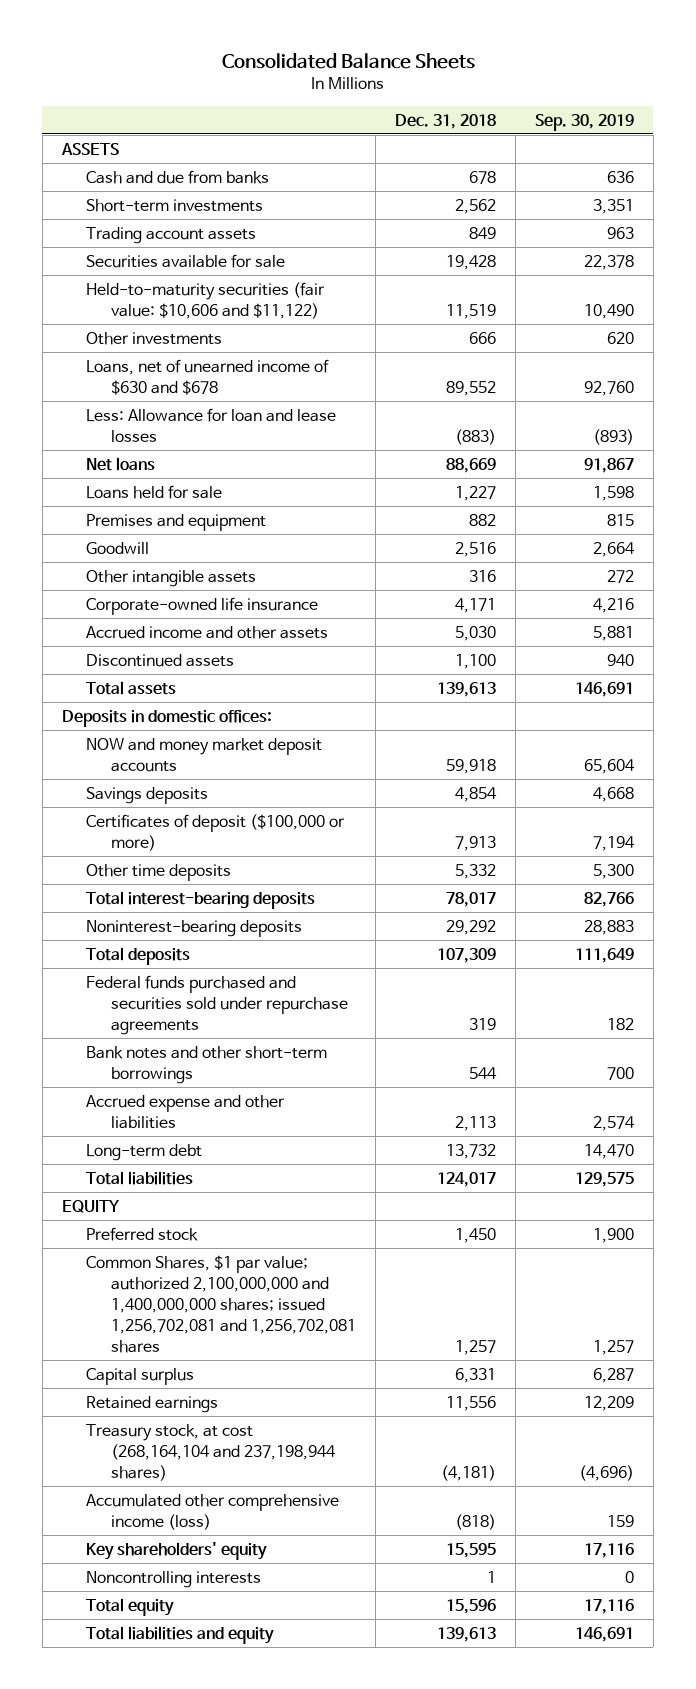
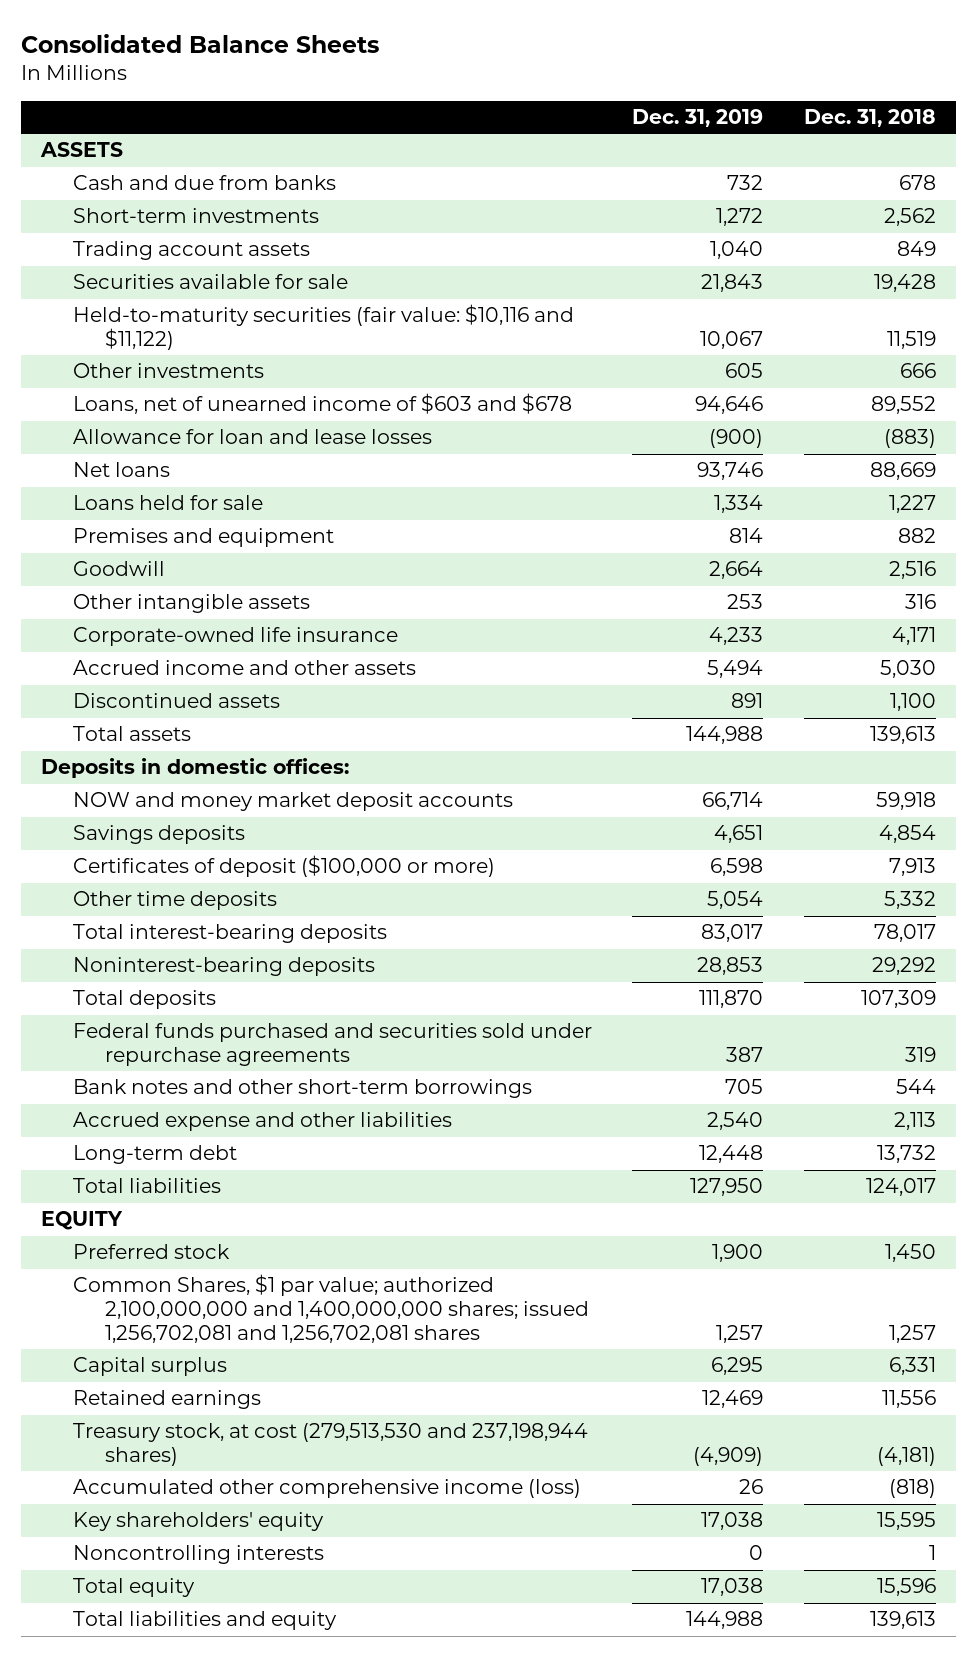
[534,113,634,131] Sep. 30, 2019 -> none
none -> [632,109,764,128] Dec. 31, 2019
[86,281,326,319] Held-to-maturity securities (fair value: $10,606 and $11,122) -> [73,304,575,351] Held-to-maturity securities (fair value: $10,116 and $11,122)
[86,358,330,395] Loans, net of unearned income of $630 and $678 -> [73,393,573,415] Loans, net of unearned income of $603 and $678
[86,407,337,442] Less: Allowance for loan and lease losses -> [73,429,433,445] Allowance for loan and lease losses
[86,1423,336,1481] Treasury stock, at cost (268,164,104 and 237,198,944 shares) -> [73,1423,589,1467] Treasury stock, at cost (279,513,530 and 237,198,944 shares)

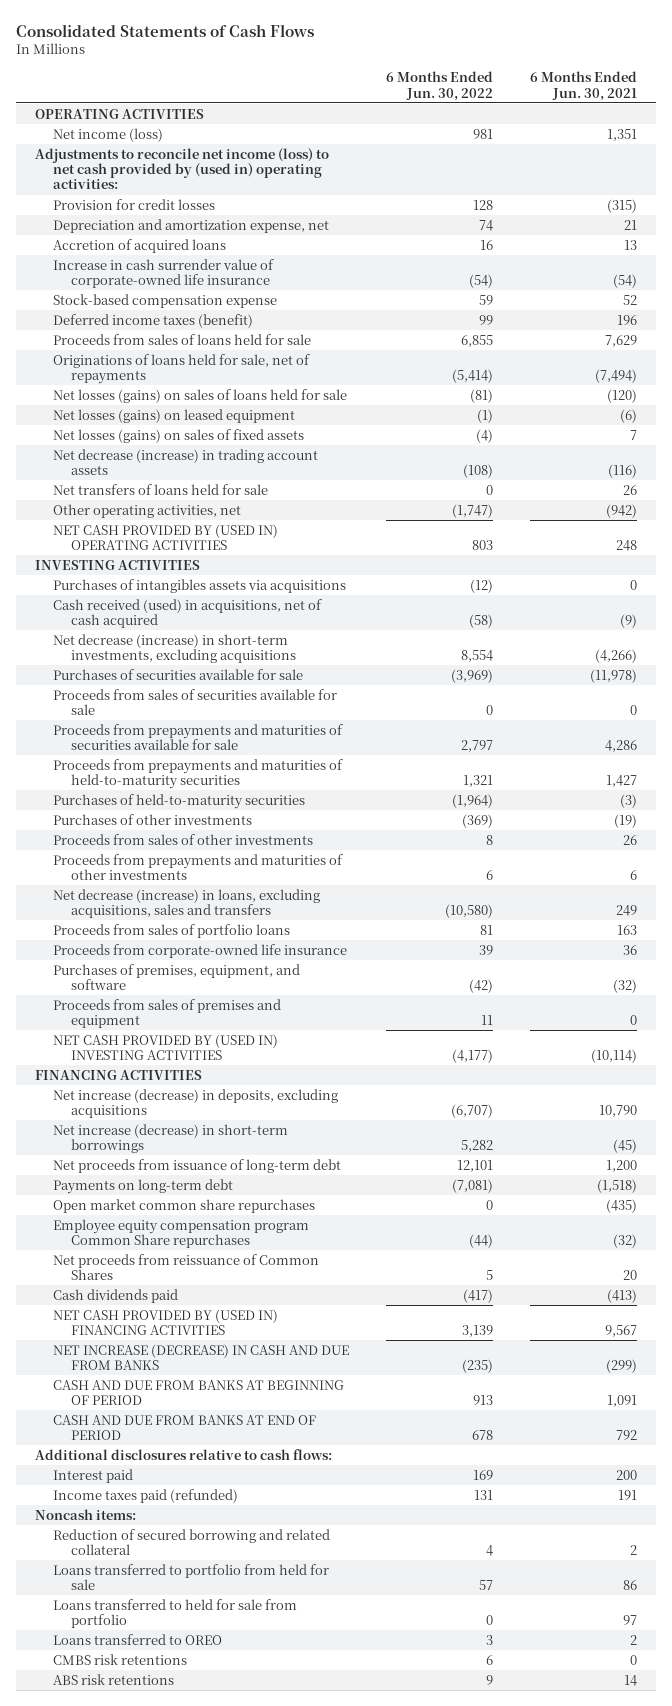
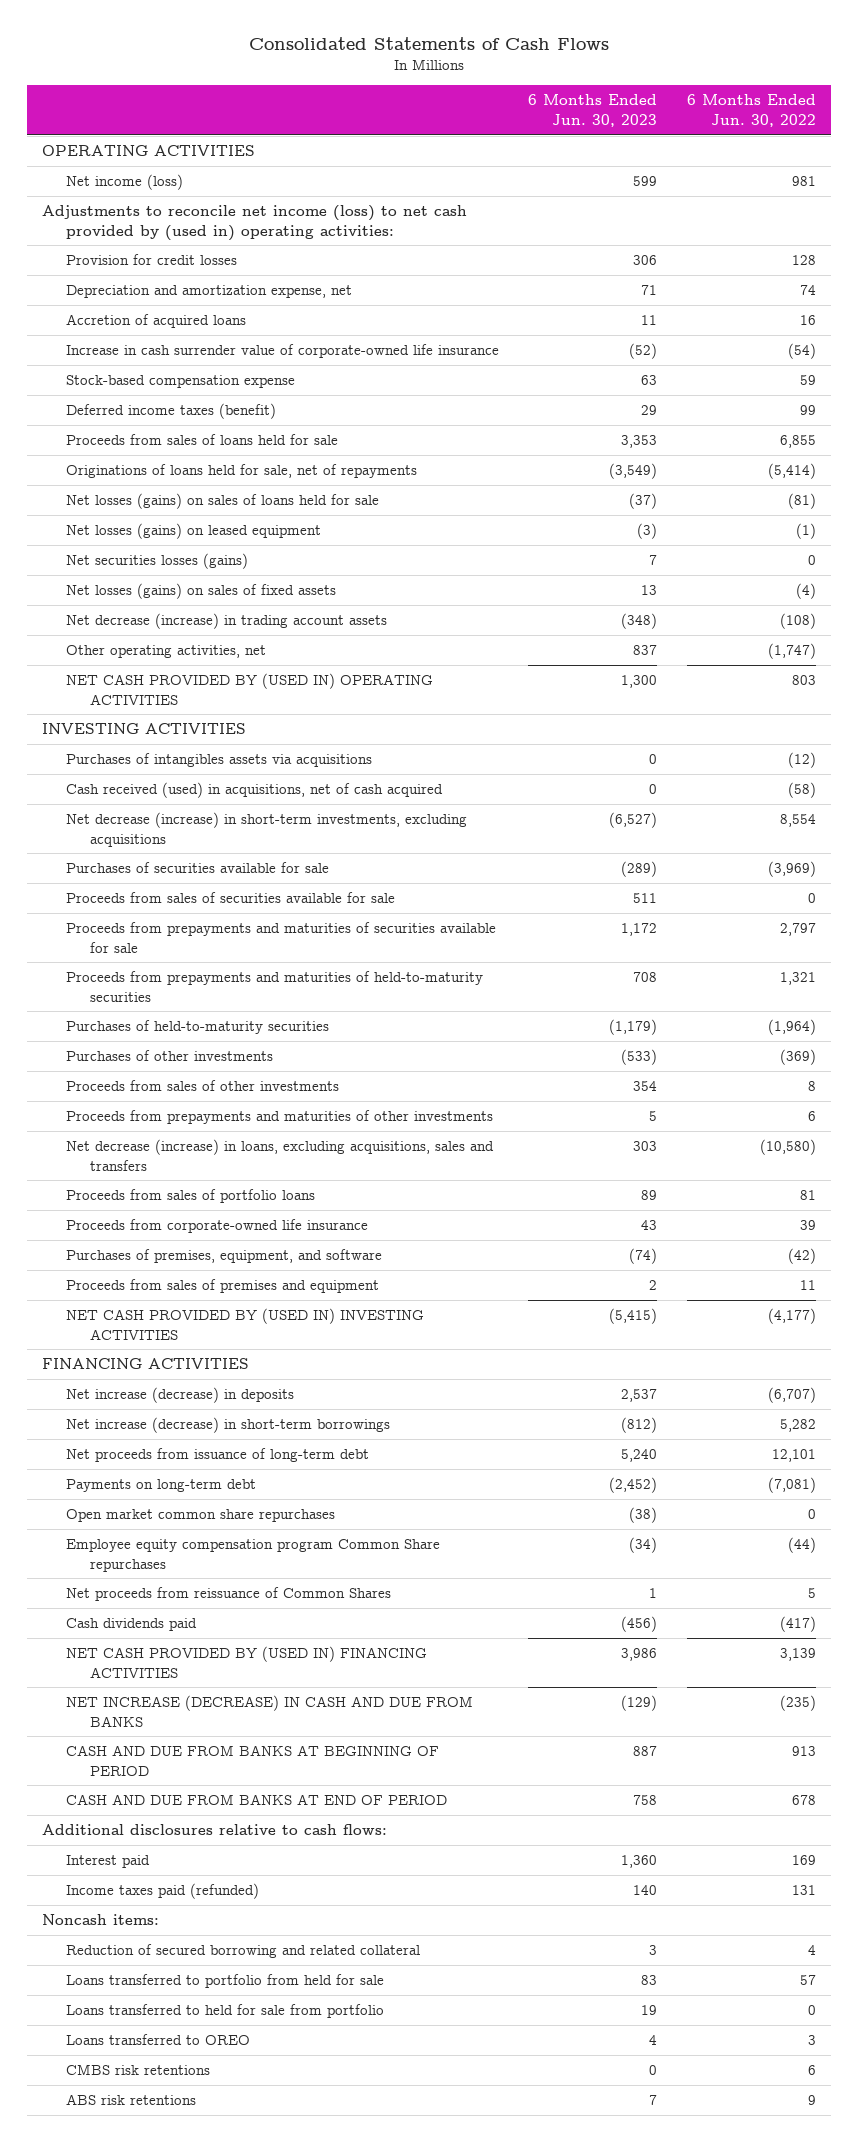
[530,71,638,101] 6 Months Ended Jun. 30, 2021 -> none
none -> [528,94,658,127] 6 Months Ended Jun. 30, 2023
none -> [65,553,248,570] Net securities losses (gains)
[52,483,268,495] Net transfers of loans held for sale -> none
[52,1088,338,1119] Net increase (decrease) in deposits, excluding acquisitions -> [65,1387,294,1404] Net increase (decrease) in deposits

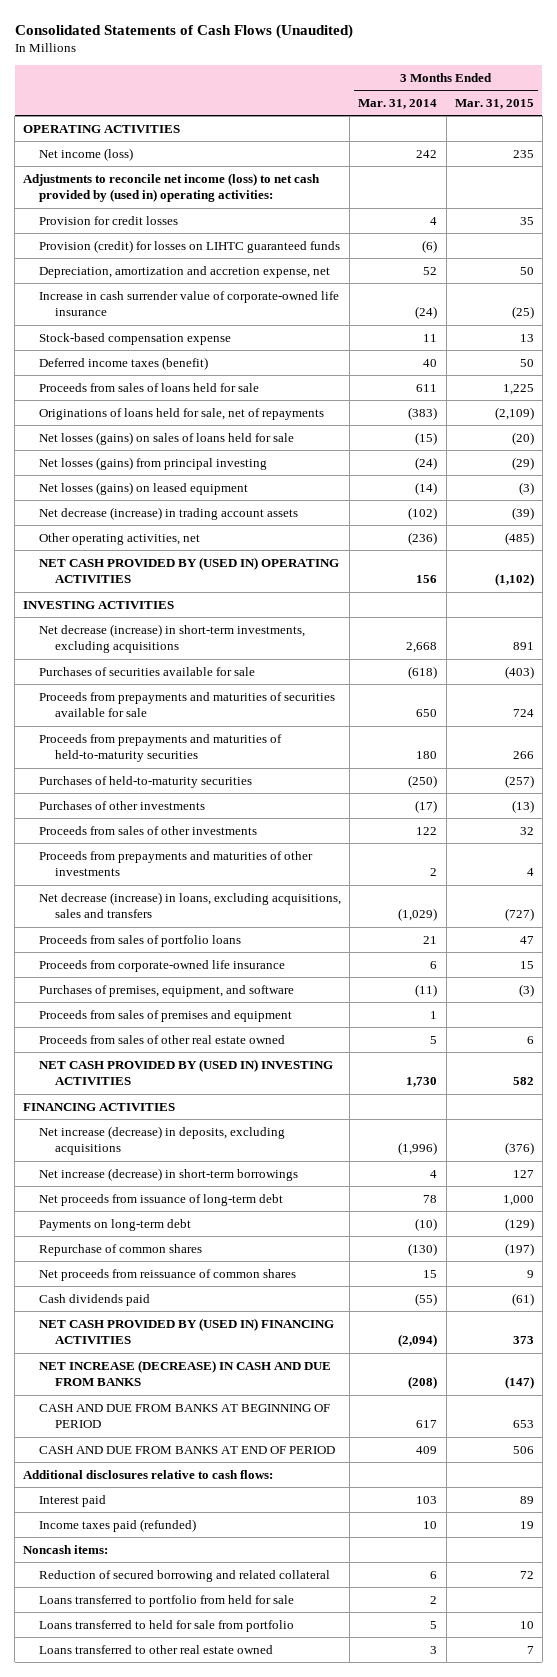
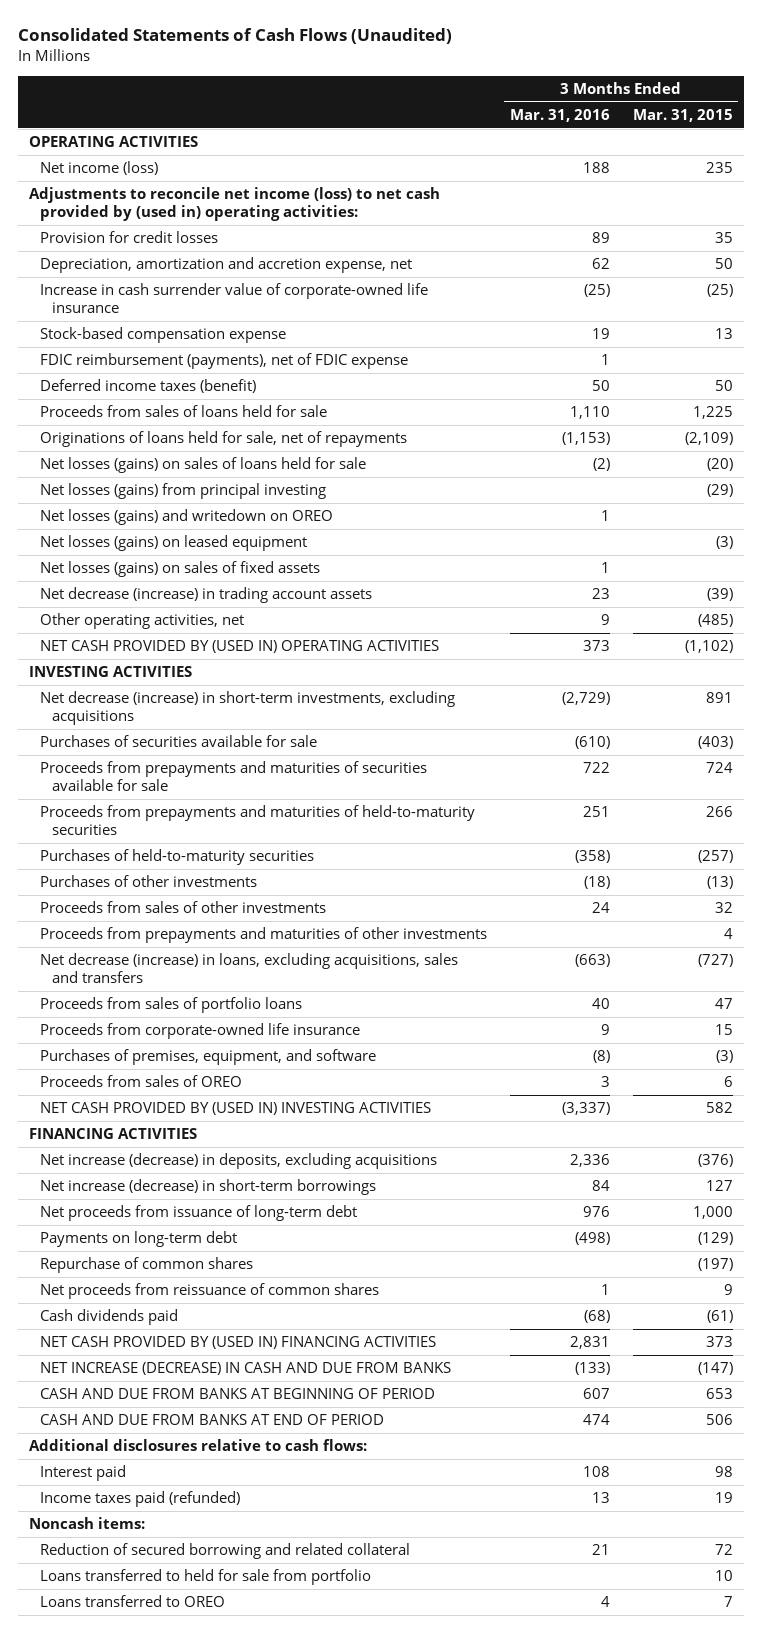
[358,98,438,109] Mar. 31, 2014 -> none
none -> [510,109,611,123] Mar. 31, 2016
[39,239,341,253] Provision (credit) for losses on LIHTC guaranteed funds -> none
none -> [40,353,409,370] FDIC reimbursement (payments), net of FDIC expense
none -> [40,509,334,526] Net losses (gains) and writedown on OREO
none -> [40,561,321,578] Net losses (gains) on sales of fixed assets
[39,1009,293,1022] Proceeds from sales of premises and equipment -> none
[39,1034,286,1044] Proceeds from sales of other real estate owned -> [40,1075,243,1088] Proceeds from sales of OREO
[519,1495,534,1504] 89 -> [714,1466,733,1478] 98
[39,1594,295,1607] Loans transferred to portfolio from held for sale -> none
[39,1644,274,1654] Loans transferred to other real estate owned -> [40,1595,226,1608] Loans transferred to OREO

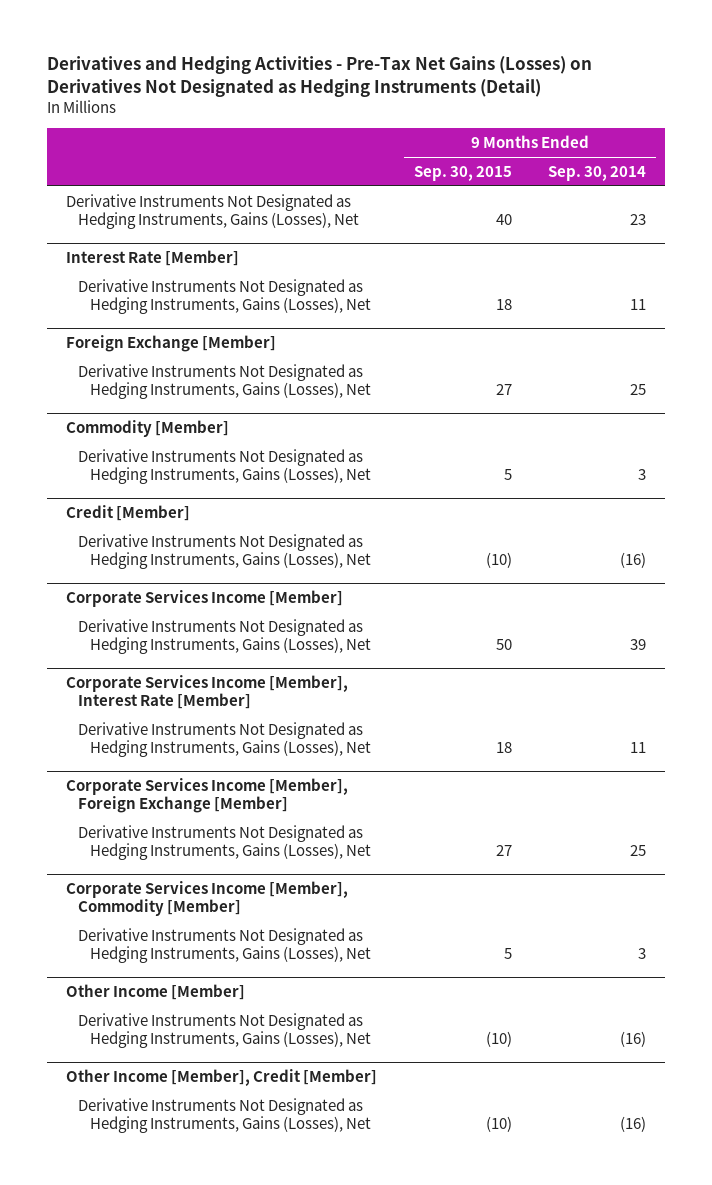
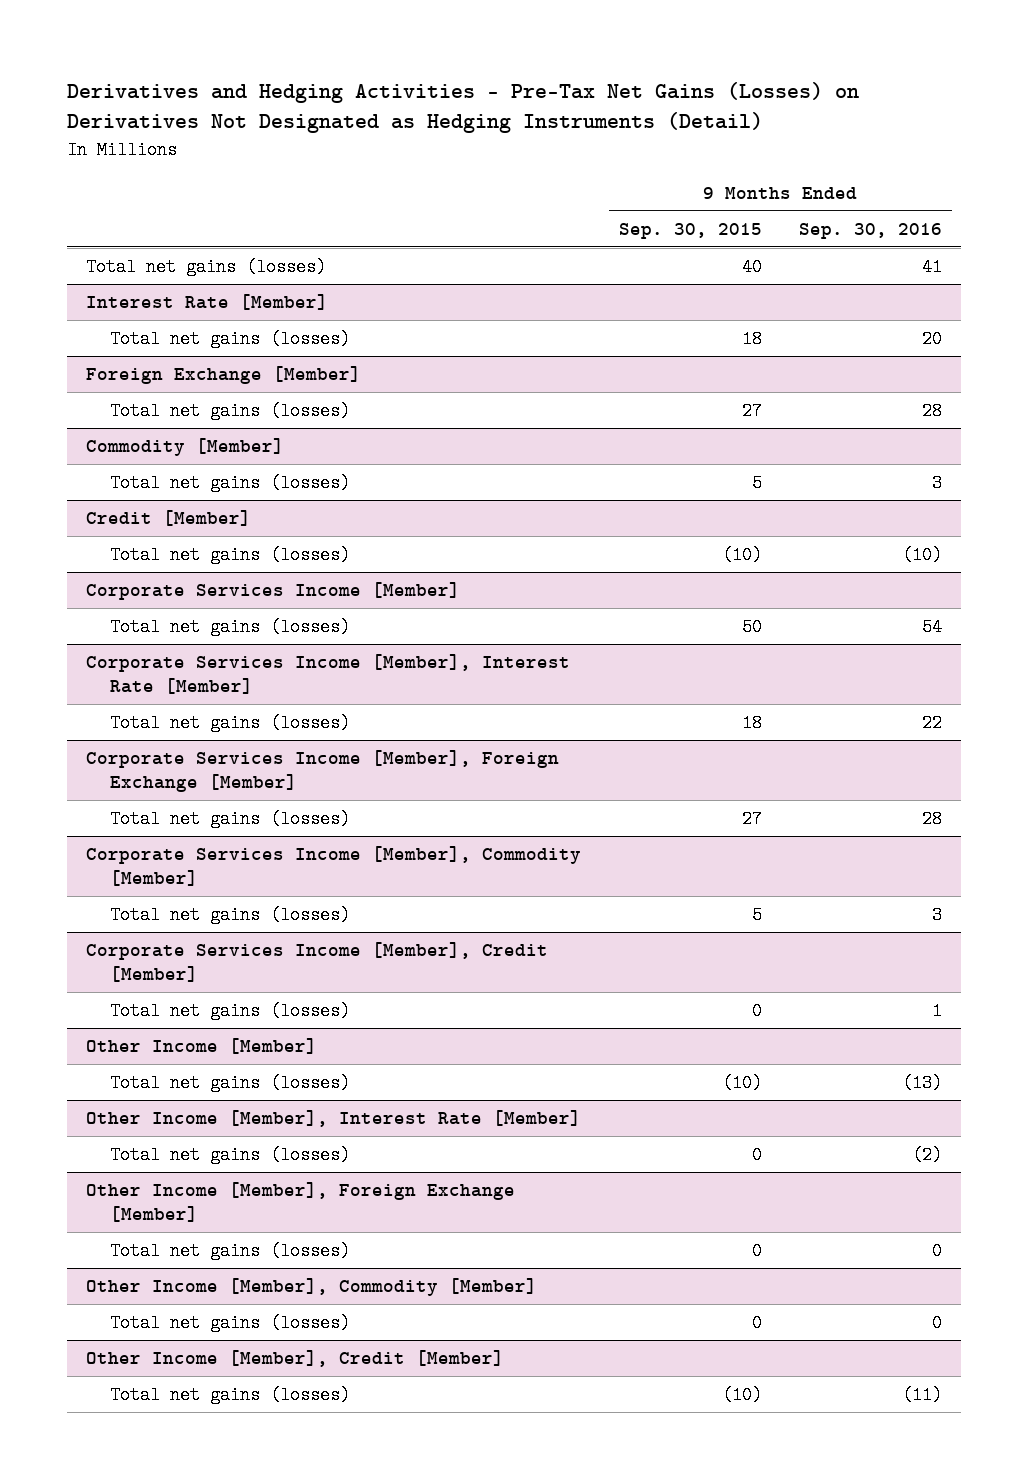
[548,165,647,181] Sep. 30, 2014 -> none
none -> [799,222,943,239] Sep. 30, 2016
[65,193,360,229] Derivative Instruments Not Designated as Hedging Instruments, Gains (Losses), Net -> [85,258,326,277] Total net gains (losses)
[78,278,372,314] Derivative Instruments Not Designated as Hedging Instruments, Gains (Losses), Net -> [110,330,351,349] Total net gains (losses)
[78,363,372,399] Derivative Instruments Not Designated as Hedging Instruments, Gains (Losses), Net -> [110,402,351,421] Total net gains (losses)
[78,448,372,484] Derivative Instruments Not Designated as Hedging Instruments, Gains (Losses), Net -> [110,474,351,493] Total net gains (losses)
[78,533,372,569] Derivative Instruments Not Designated as Hedging Instruments, Gains (Losses), Net -> [110,546,351,565] Total net gains (losses)
[78,618,372,654] Derivative Instruments Not Designated as Hedging Instruments, Gains (Losses), Net -> [110,618,351,637] Total net gains (losses)
[78,721,372,757] Derivative Instruments Not Designated as Hedging Instruments, Gains (Losses), Net -> [110,714,351,733] Total net gains (losses)
[78,824,372,860] Derivative Instruments Not Designated as Hedging Instruments, Gains (Losses), Net -> [110,810,351,829] Total net gains (losses)
[78,927,372,963] Derivative Instruments Not Designated as Hedging Instruments, Gains (Losses), Net -> [110,906,351,925] Total net gains (losses)
none -> [85,942,548,982] Corporate Services Income [Member], Credit [Member]
none -> [110,1002,351,1021] Total net gains (losses)
[78,1012,372,1048] Derivative Instruments Not Designated as Hedging Instruments, Gains (Losses), Net -> [110,1074,351,1093] Total net gains (losses)
none -> [85,1110,581,1128] Other Income [Member], Interest Rate [Member]
none -> [110,1146,351,1165] Total net gains (losses)
none -> [85,1182,515,1222] Other Income [Member], Foreign Exchange [Member]
none -> [110,1242,351,1261] Total net gains (losses)
none -> [85,1278,537,1297] Other Income [Member], Commodity [Member]
none -> [110,1314,351,1333] Total net gains (losses)
[78,1097,372,1133] Derivative Instruments Not Designated as Hedging Instruments, Gains (Losses), Net -> [110,1386,351,1405] Total net gains (losses)

